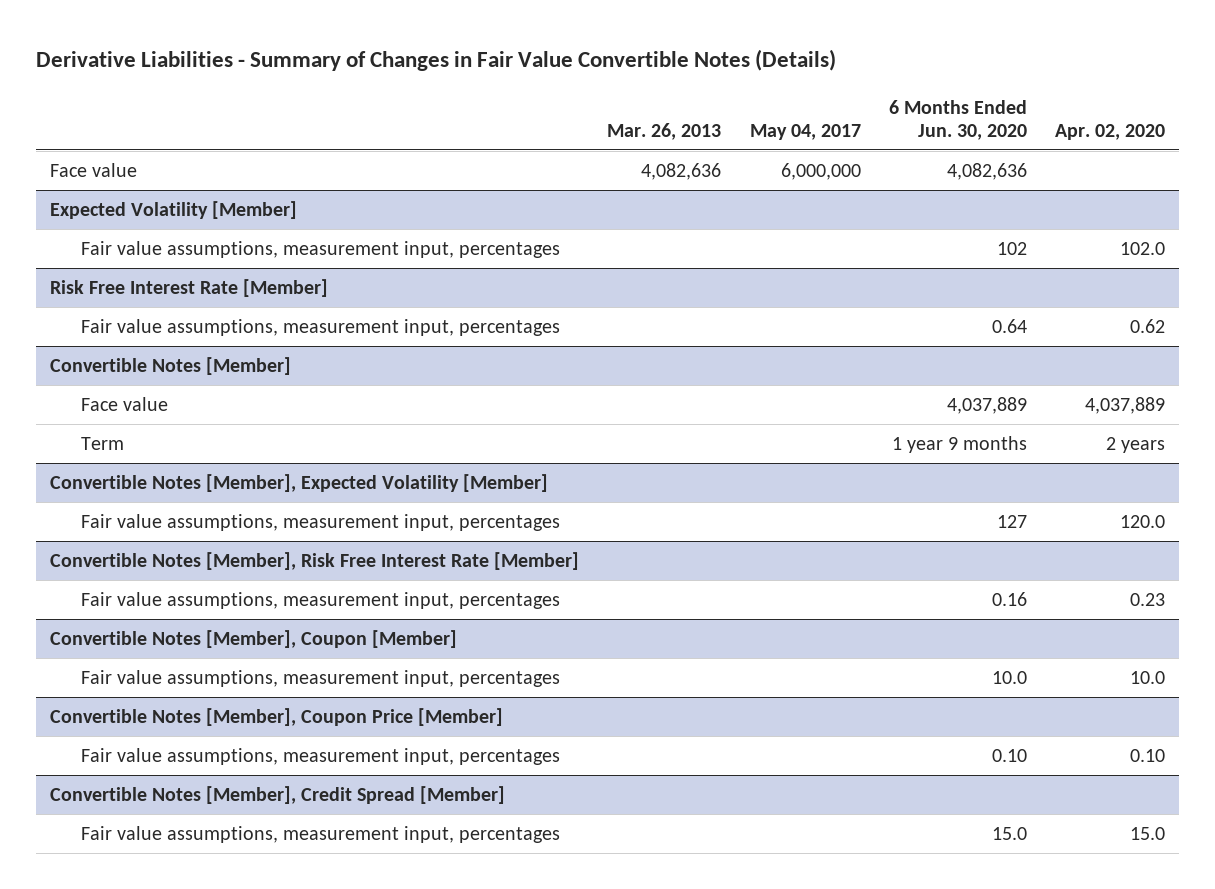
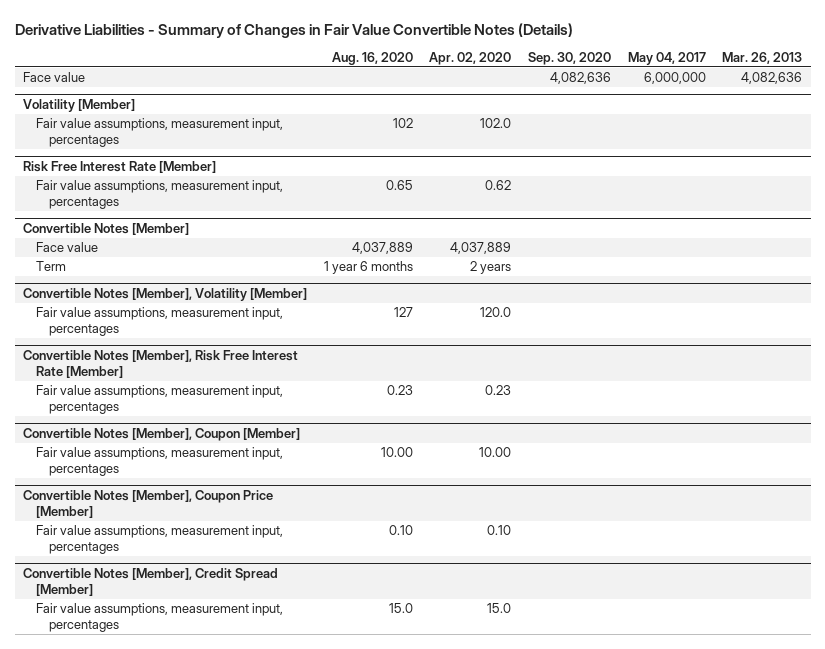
[888,99,1027,140] 6 Months Ended Jun. 30, 2020 -> none
none -> [331,51,413,65] Aug. 16, 2020
none -> [527,51,611,65] Sep. 30, 2020
[50,201,298,220] Expected Volatility [Member] -> [22,99,135,113] Volatility [Member]
[50,474,549,493] Convertible Notes [Member], Expected Volatility [Member] -> [22,288,307,302] Convertible Notes [Member], Volatility [Member]
[1129,671,1165,685] 10.0 -> [479,447,512,458] 10.00

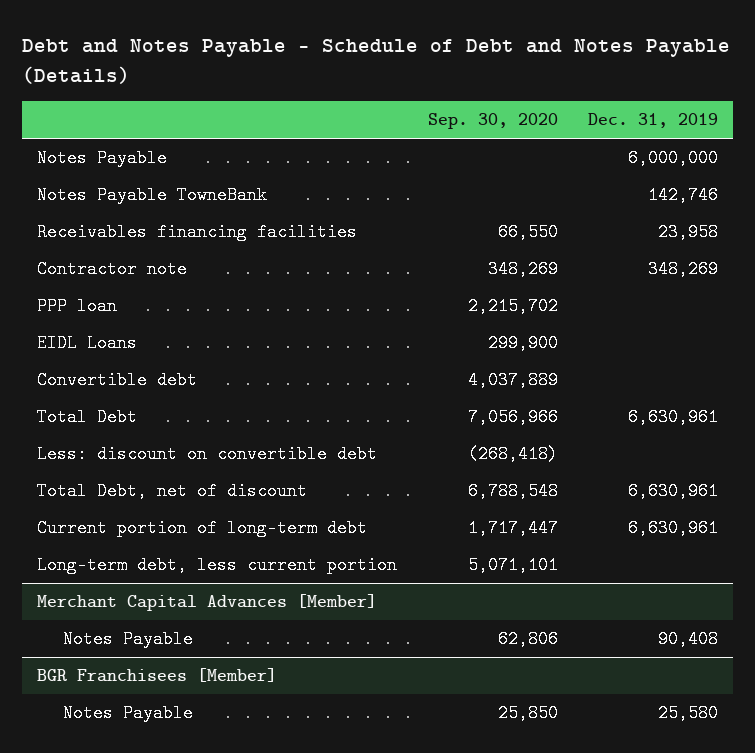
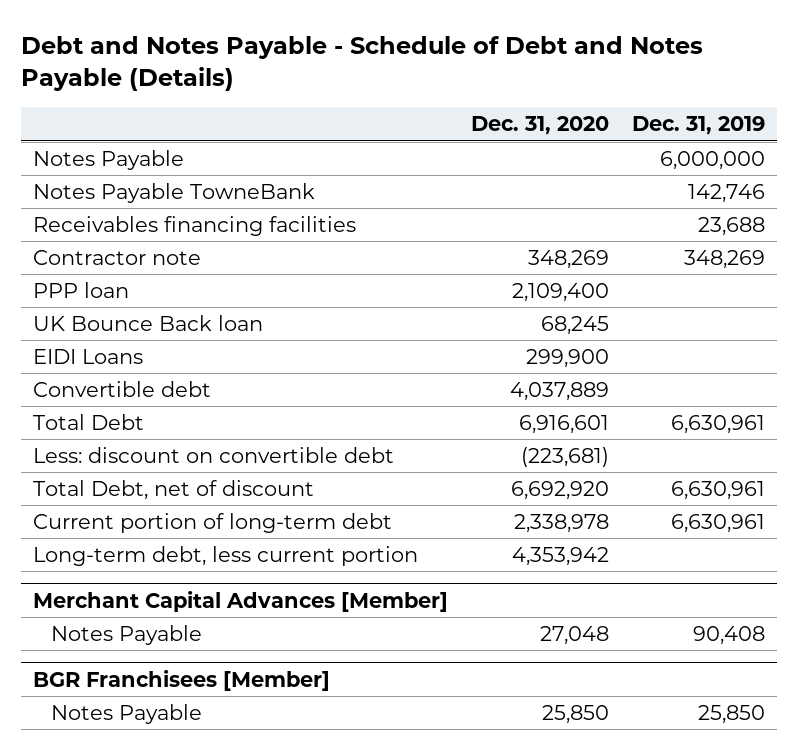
[427,113,558,130] Sep. 30, 2020 -> none
none -> [470,116,609,136] Dec. 31, 2020
[657,223,718,242] 23,958 -> [698,217,766,237] 23,688
none -> [32,315,263,332] UK Bounce Back loan
[37,334,138,353] EIDL Loans -> [32,349,143,365] EIDI Loans
[657,704,718,723] 25,580 -> [698,705,766,725] 25,850

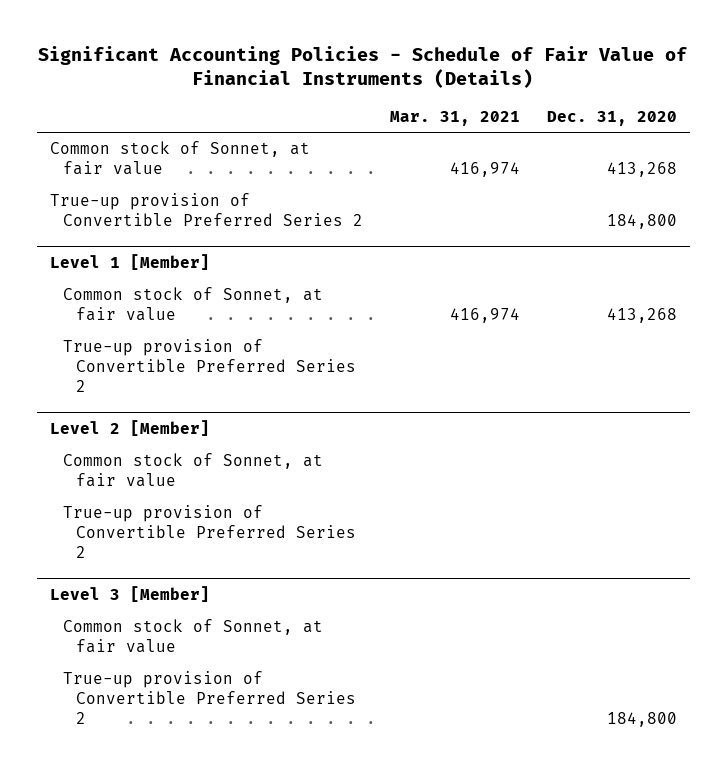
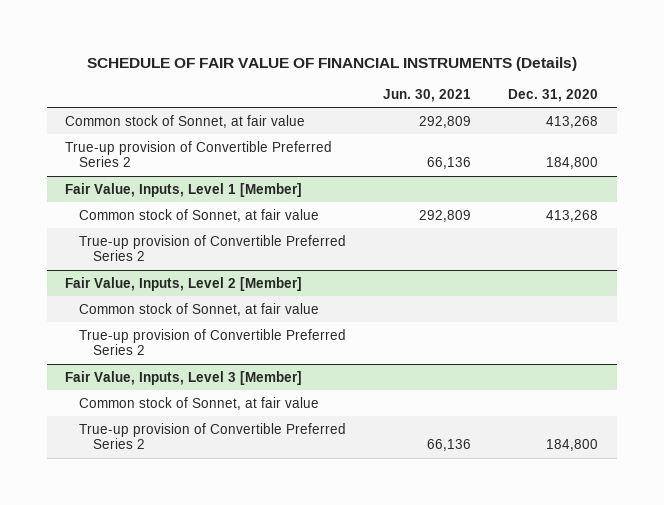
[38,45,688,89] Significant Accounting Policies - Schedule of Fair Value of Financial Instruments (Details) -> [86,56,577,71] SCHEDULE OF FAIR VALUE OF FINANCIAL INSTRUMENTS (Details)
[389,111,520,127] Mar. 31, 2021 -> none
none -> [383,88,472,102] Jun. 30, 2021
[49,254,210,271] Level 1 [Member] -> [65,182,303,197] Fair Value, Inputs, Level 1 [Member]
[49,420,210,437] Level 2 [Member] -> [65,276,303,291] Fair Value, Inputs, Level 2 [Member]
[49,586,210,603] Level 3 [Member] -> [65,370,303,385] Fair Value, Inputs, Level 3 [Member]

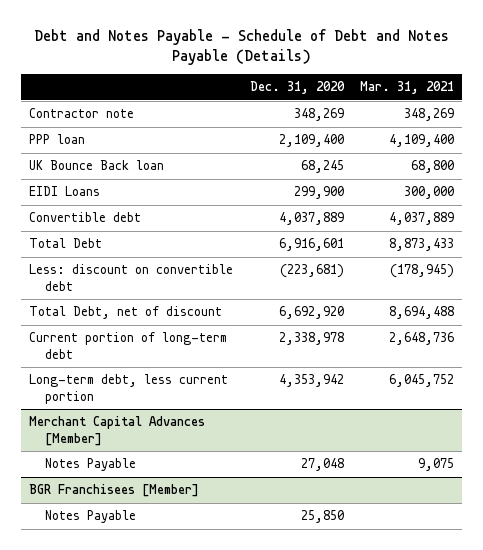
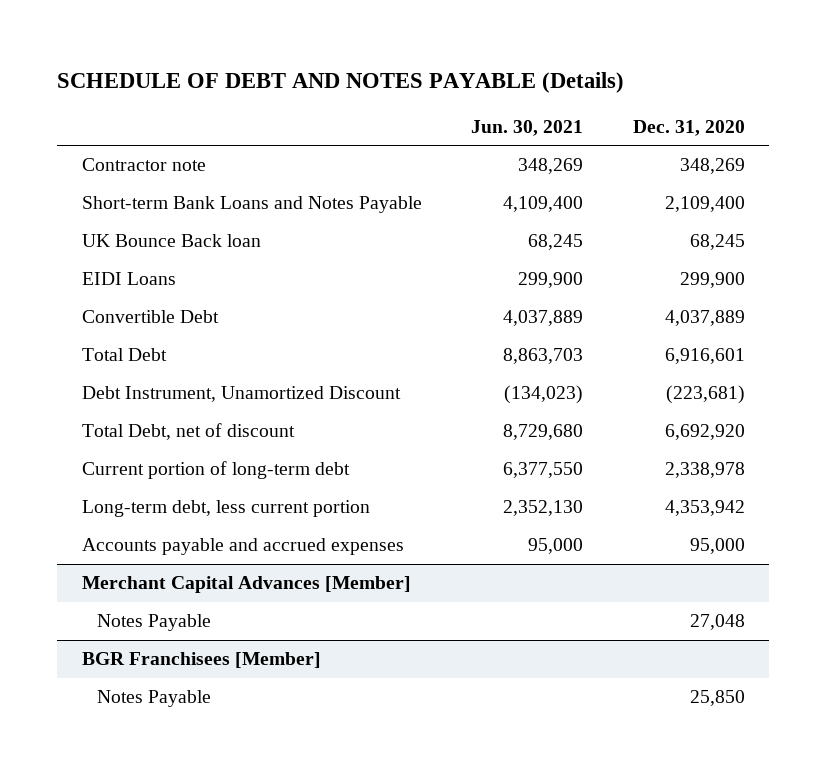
[33,29,449,66] Debt and Notes Payable - Schedule of Debt and Notes Payable (Details) -> [57,71,625,93] SCHEDULE OF DEBT AND NOTES PAYABLE (Details)
[360,81,455,95] Mar. 31, 2021 -> none
none -> [471,119,584,136] Jun. 30, 2021
[29,134,86,145] PPP loan -> [81,196,422,214] Short-term Bank Loans and Notes Payable
[29,212,142,223] Convertible debt -> [81,310,219,324] Convertible Debt
[29,264,234,292] Less: discount on convertible debt -> [81,386,401,403] Debt Instrument, Unamortized Discount
none -> [81,538,404,556] Accounts payable and accrued expenses

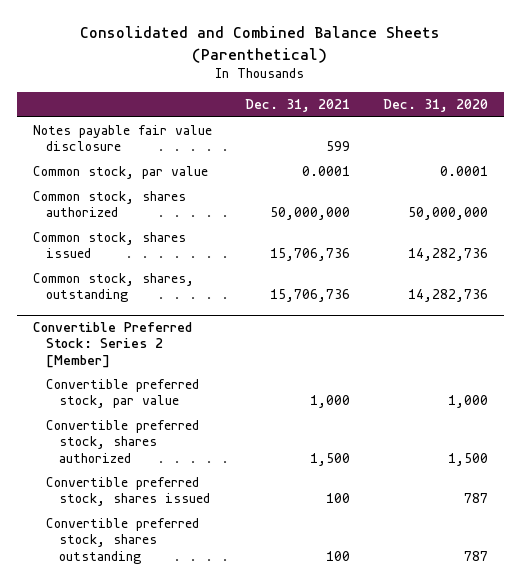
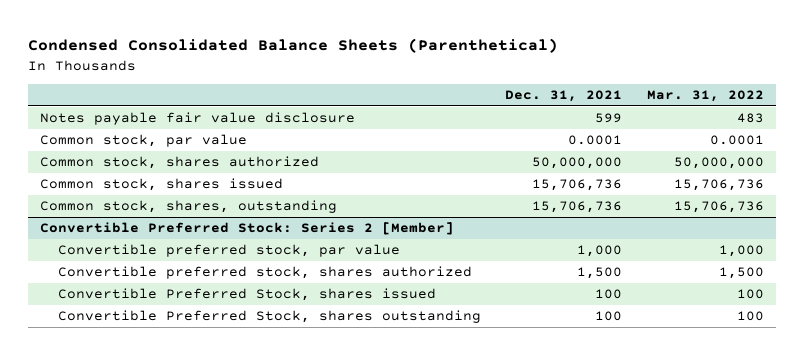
[80,26,441,63] Consolidated and Combined Balance Sheets (Parenthetical) -> [27,38,558,54] Condensed Consolidated Balance Sheets (Parenthetical)
[382,99,488,113] Dec. 31, 2020 -> none
none -> [646,90,764,103] Mar. 31, 2022
[45,477,210,507] Convertible preferred stock, shares issued -> [57,288,436,302] Convertible Preferred Stock, shares issued
[45,518,199,564] Convertible preferred stock, shares outstanding -> [57,310,481,324] Convertible Preferred Stock, shares outstanding

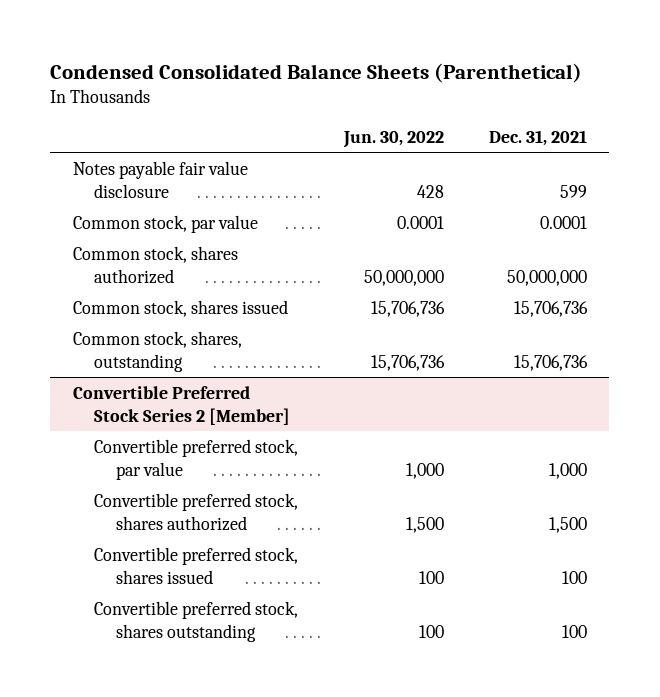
[646,90,764,103] Mar. 31, 2022 -> none
none -> [342,131,444,149] Jun. 30, 2022
[39,222,454,236] Convertible Preferred Stock: Series 2 [Member] -> [72,385,291,425] Convertible Preferred Stock Series 2 [Member]
[57,288,436,302] Convertible Preferred Stock, shares issued -> [94,546,299,584] Convertible preferred stock, shares issued
[57,310,481,324] Convertible Preferred Stock, shares outstanding -> [94,600,299,642] Convertible preferred stock, shares outstanding

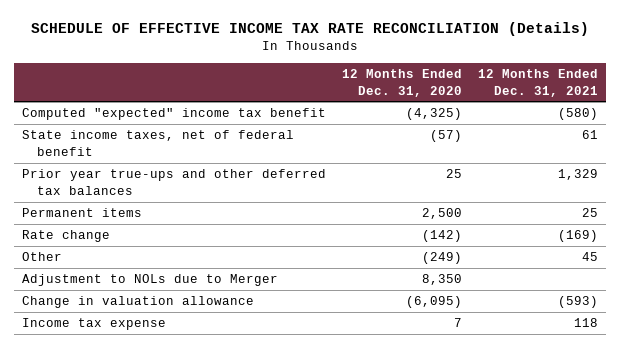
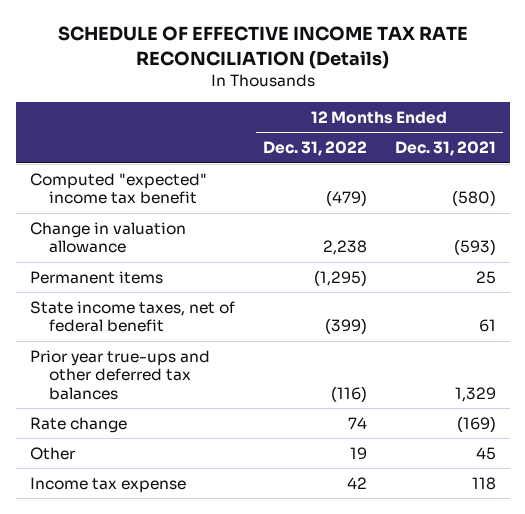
[341,69,462,97] 12 Months Ended Dec. 31, 2020 -> none
none -> [262,140,367,156] Dec. 31, 2022
[21,296,254,309] Change in valuation allowance -> [29,221,186,254] Change in valuation allowance
[21,208,142,218] Permanent items -> [29,270,163,284] Permanent items
[21,274,278,287] Adjustment to NOLs due to Merger -> none

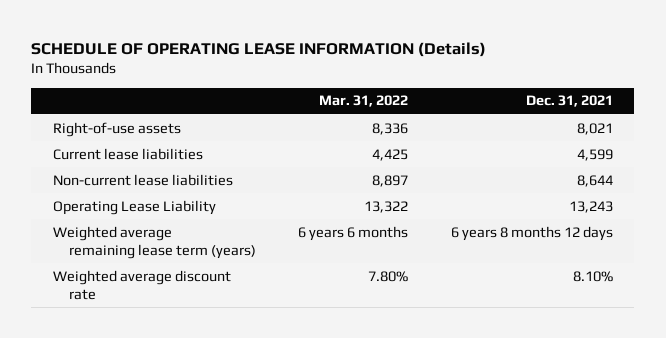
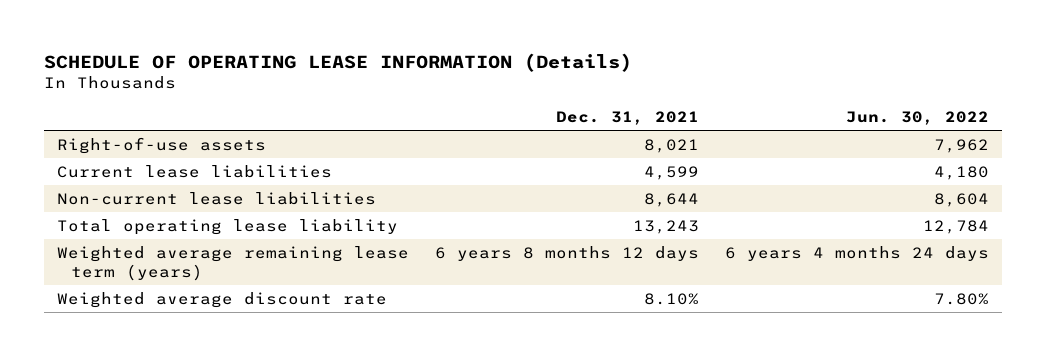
[319,95,409,108] Mar. 31, 2022 -> none
none -> [845,111,989,126] Jun. 30, 2022
[52,199,216,215] Operating Lease Liability -> [56,218,398,235] Total operating lease liability

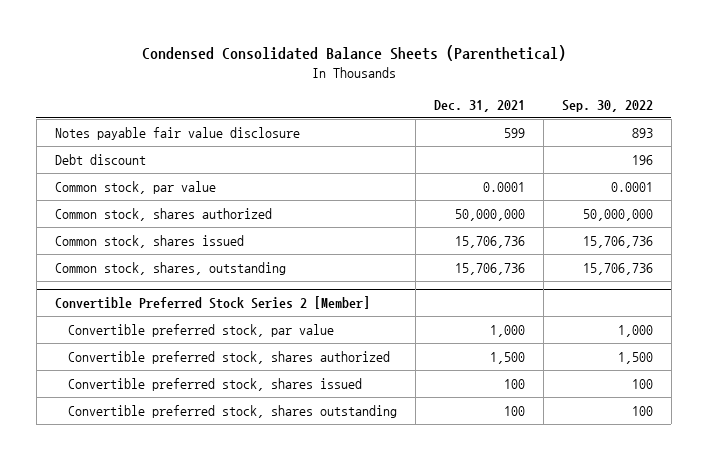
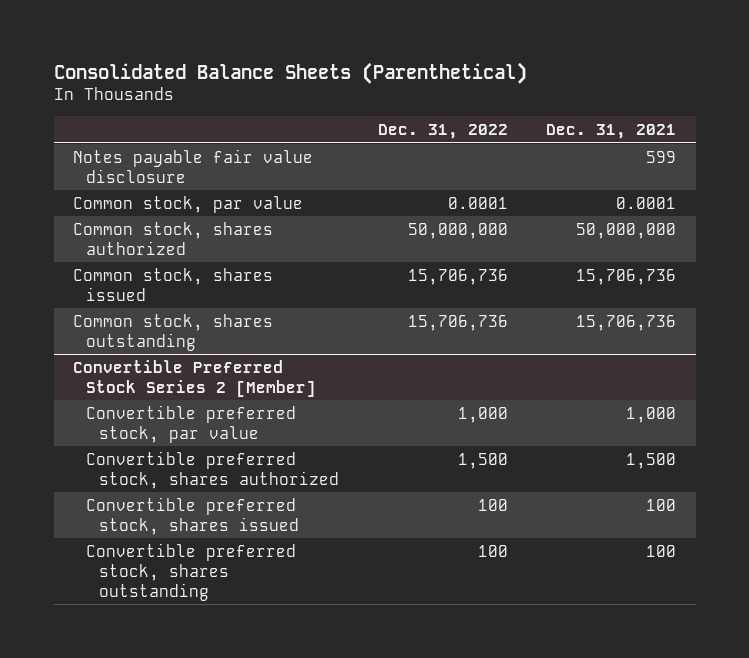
[141,45,566,62] Condensed Consolidated Balance Sheets (Parenthetical) -> [53,61,527,84] Consolidated Balance Sheets (Parenthetical)
[561,100,653,113] Sep. 30, 2022 -> none
none -> [377,123,508,139] Dec. 31, 2022
[54,153,146,165] Debt discount -> none
[54,261,286,275] Common stock, shares, outstanding -> [73,313,274,351] Common stock, shares outstanding

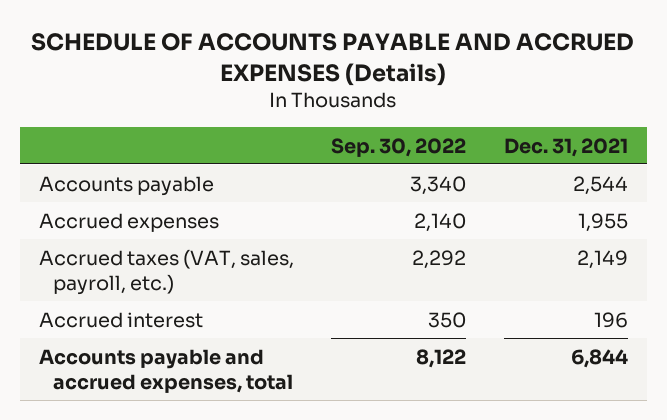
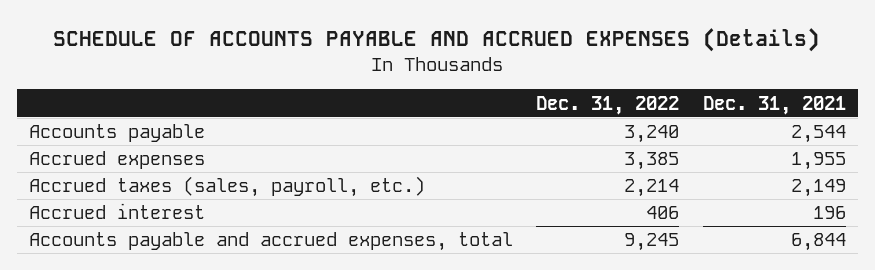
[331,137,467,157] Sep. 30, 2022 -> none
none -> [536,95,680,115] Dec. 31, 2022
[38,248,294,295] Accrued taxes (VAT, sales, payroll, etc.) -> [29,176,426,198] Accrued taxes (sales, payroll, etc.)

